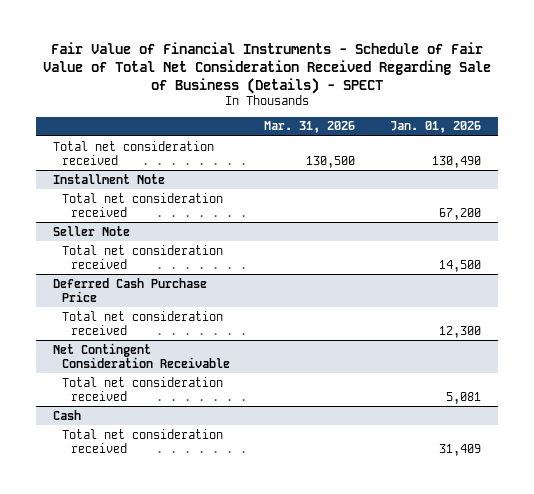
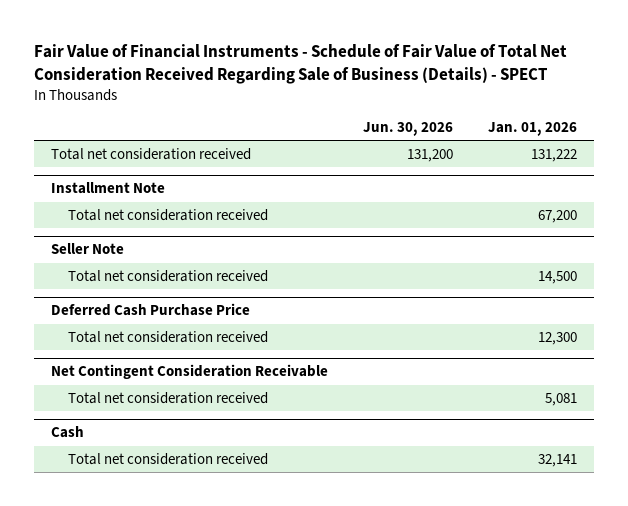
[264,121,356,134] Mar. 31, 2026 -> none
none -> [362,122,453,137] Jun. 30, 2026
[431,155,481,168] 130,490 -> [530,148,577,162] 131,222
[438,443,481,456] 31,409 -> [537,453,577,467] 32,141

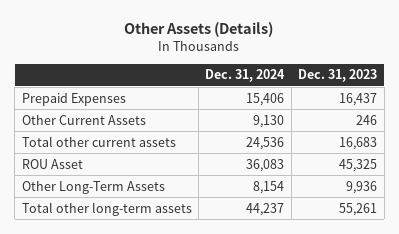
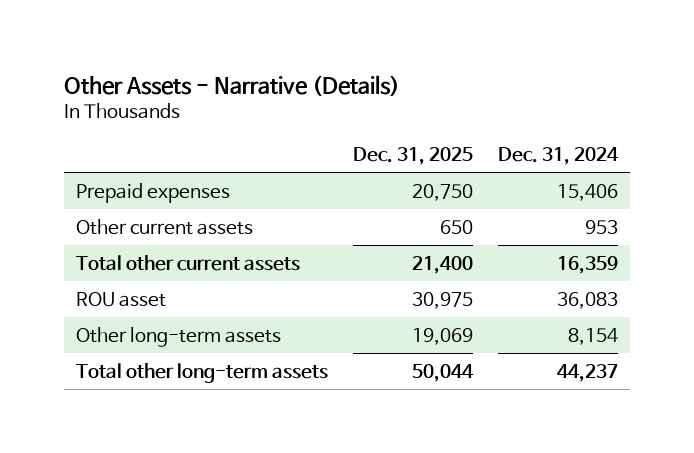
[124,22,274,38] Other Assets (Details) -> [63,74,400,96] Other Assets - Narrative (Details)
[298,69,378,83] Dec. 31, 2023 -> none
none -> [353,146,474,165] Dec. 31, 2025
[21,92,126,106] Prepaid Expenses -> [76,182,231,203] Prepaid expenses
[21,114,146,125] Other Current Assets -> [76,218,254,235] Other current assets
[253,114,285,128] 9,130 -> [584,219,618,234] 953
[246,136,285,150] 24,536 -> [556,255,618,274] 16,359
[21,158,83,169] ROU Asset -> [76,291,167,307] ROU asset
[21,180,165,194] Other Long-Term Assets -> [76,326,282,347] Other long-term assets

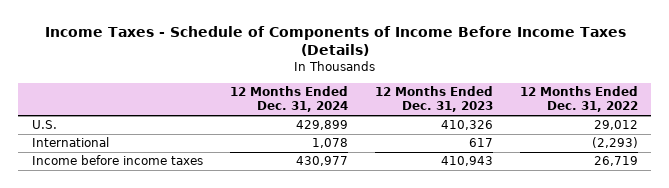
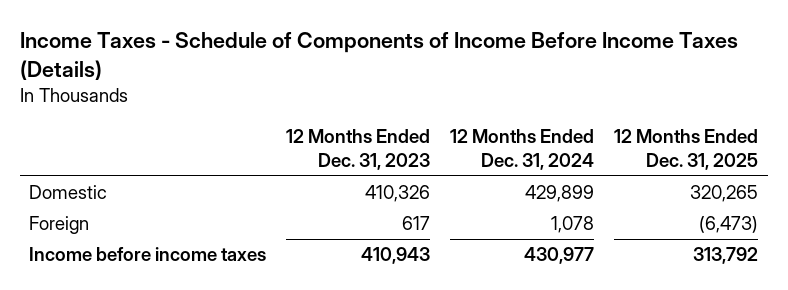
[519,85,638,113] 12 Months Ended Dec. 31, 2022 -> none
none -> [614,129,759,170] 12 Months Ended Dec. 31, 2025
[31,120,57,130] U.S. -> [29,185,108,200] Domestic
[31,137,109,148] International -> [29,216,90,235] Foreign

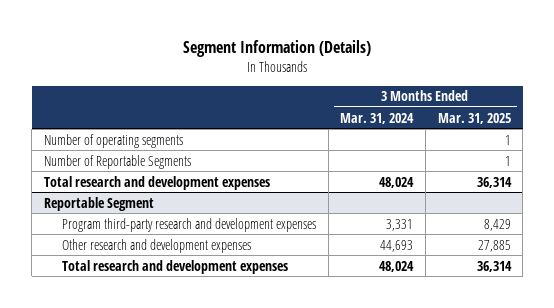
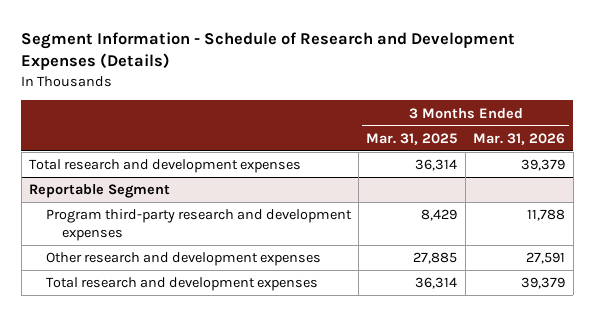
[183,40,372,58] Segment Information (Details) -> [21,31,516,71] Segment Information - Schedule of Research and Development Expenses (Details)
[340,112,415,124] Mar. 31, 2024 -> none
none -> [473,132,566,145] Mar. 31, 2026
[43,133,183,148] Number of operating segments -> none
[43,154,191,169] Number of Reportable Segments -> none

